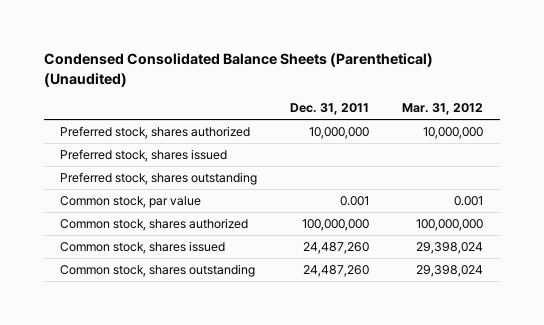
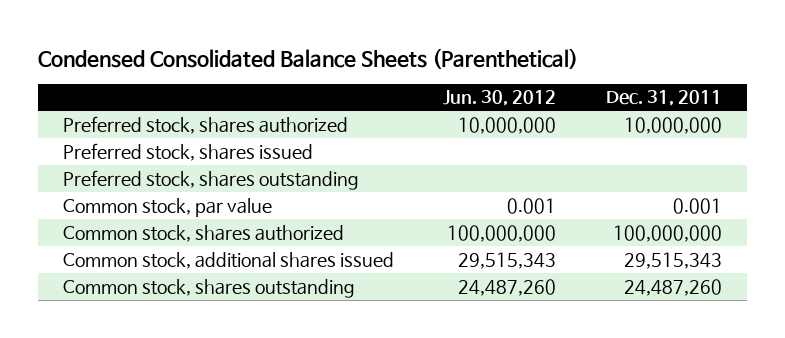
[43,52,433,87] Condensed Consolidated Balance Sheets (Parenthetical) (Unaudited) -> [38,47,579,69] Condensed Consolidated Balance Sheets (Parenthetical)
[402,103,484,116] Mar. 31, 2012 -> none
none -> [443,90,557,107] Jun. 30, 2012
[60,240,226,254] Common stock, shares issued -> [62,251,394,269] Common stock, additional shares issued
[303,241,370,254] 24,487,260 -> [623,251,722,269] 29,515,343

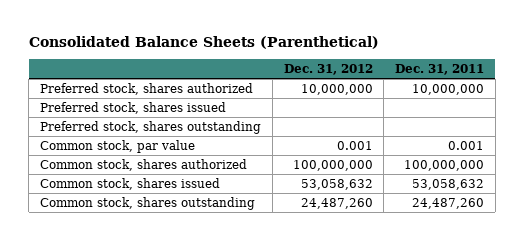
[38,47,579,69] Condensed Consolidated Balance Sheets (Parenthetical) -> [28,36,379,50] Consolidated Balance Sheets (Parenthetical)
[443,90,557,107] Jun. 30, 2012 -> none
none -> [283,63,373,75] Dec. 31, 2012
[62,251,394,269] Common stock, additional shares issued -> [40,177,221,190] Common stock, shares issued
[623,251,722,269] 29,515,343 -> [411,178,484,190] 53,058,632

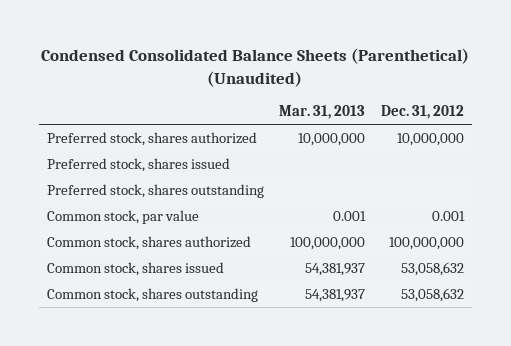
[28,36,379,50] Consolidated Balance Sheets (Parenthetical) -> [41,48,470,87] Condensed Consolidated Balance Sheets (Parenthetical) (Unaudited)
[394,63,484,75] Dec. 31, 2011 -> none
none -> [279,105,366,120] Mar. 31, 2013
[300,197,373,209] 24,487,260 -> [401,288,465,303] 53,058,632

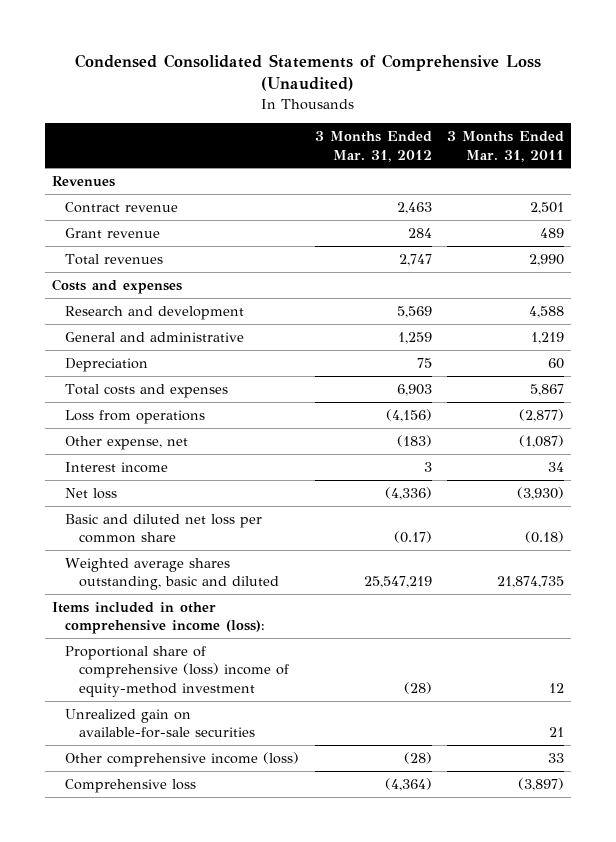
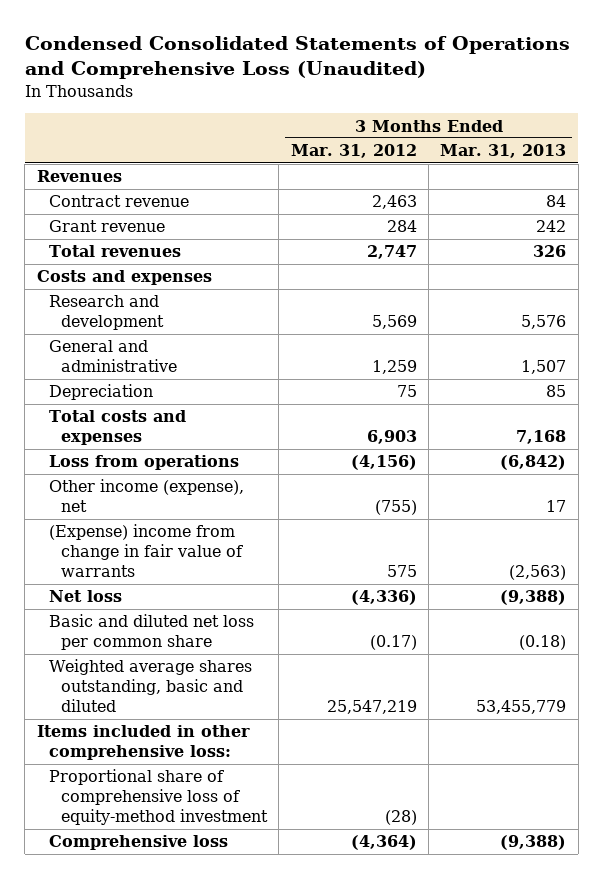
[74,54,541,92] Condensed Consolidated Statements of Comprehensive Loss (Unaudited) -> [24,36,570,80] Condensed Consolidated Statements of Operations and Comprehensive Loss (Unaudited)
[446,131,564,162] 3 Months Ended Mar. 31, 2011 -> none
none -> [440,144,567,159] Mar. 31, 2013
[65,461,169,473] Interest income -> none
[65,435,189,450] Other expense, net -> [48,479,244,513] Other income (expense), net
[396,434,432,447] (183) -> [374,500,417,516] (755)
none -> [48,524,243,578] (Expense) income from change in fair value of warrants
[65,708,255,739] Unrealized gain on available-for-sale securities -> none
[65,751,300,767] Other comprehensive income (loss) -> none
[52,601,266,635] Items included in other comprehensive income (loss): -> [36,725,250,761] Items included in other comprehensive loss:
[65,645,289,697] Proportional share of comprehensive (loss) income of equity-method investment -> [48,769,268,826] Proportional share of comprehensive loss of equity-method investment

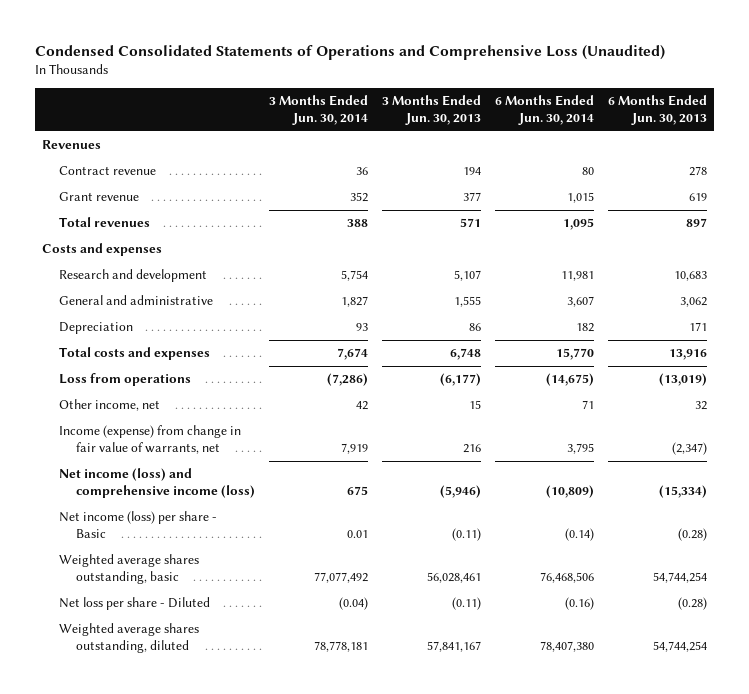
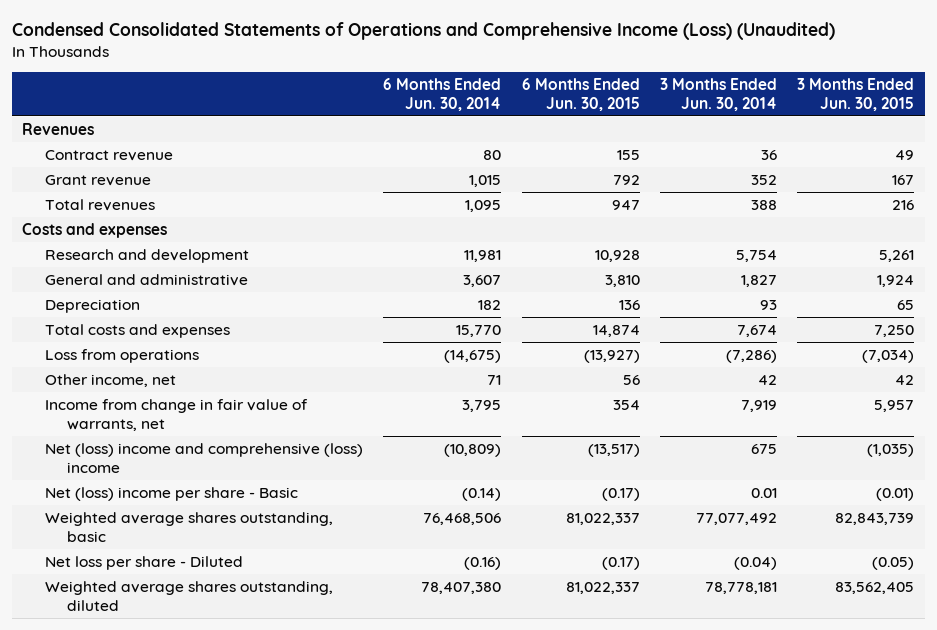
[35,45,666,61] Condensed Consolidated Statements of Operations and Comprehensive Loss (Unaudited) -> [12,21,836,40] Condensed Consolidated Statements of Operations and Comprehensive Income (Loss) (Unaudited)
[381,95,481,126] 3 Months Ended Jun. 30, 2013 -> none
[607,95,707,126] 6 Months Ended Jun. 30, 2013 -> none
none -> [521,77,640,111] 6 Months Ended Jun. 30, 2015
none -> [797,77,915,111] 3 Months Ended Jun. 30, 2015
[58,425,241,455] Income (expense) from change in fair value of warrants, net -> [44,399,308,431] Income from change in fair value of warrants, net
[58,468,255,499] Net income (loss) and comprehensive income (loss) -> [44,443,363,473] Net (loss) income and comprehensive (loss) income
[58,511,217,539] Net income (loss) per share - Basic -> [44,487,298,502] Net (loss) income per share - Basic

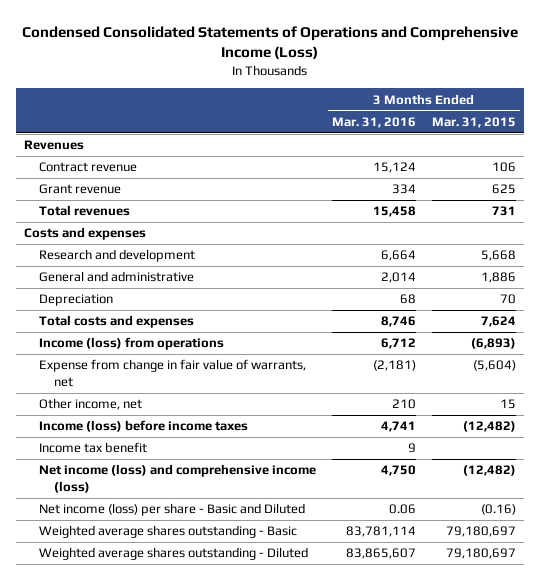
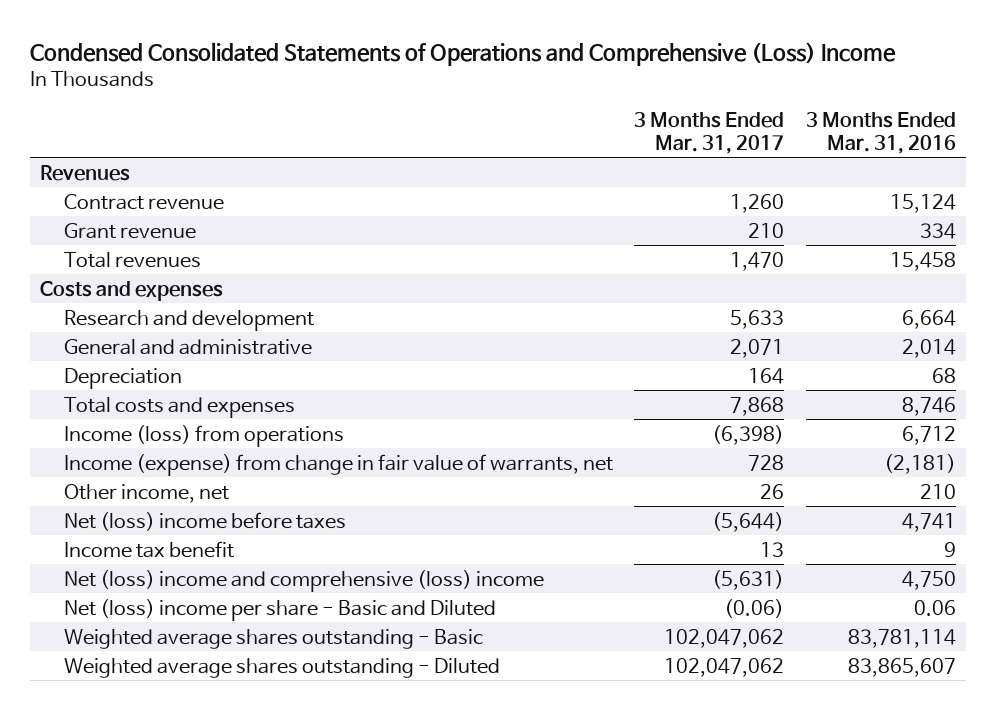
[22,25,519,60] Condensed Consolidated Statements of Operations and Comprehensive Income (Loss) -> [29,41,896,66] Condensed Consolidated Statements of Operations and Comprehensive (Loss) Income
[432,116,517,128] Mar. 31, 2015 -> none
none -> [634,111,785,154] 3 Months Ended Mar. 31, 2017
[39,359,307,388] Expense from change in fair value of warrants, net -> [64,453,614,476] Income (expense) from change in fair value of warrants, net
[39,420,249,433] Income (loss) before income taxes -> [64,511,347,531] Net (loss) income before taxes
[39,464,317,494] Net income (loss) and comprehensive income (loss) -> [64,569,545,592] Net (loss) income and comprehensive (loss) income
[39,503,306,517] Net income (loss) per share - Basic and Diluted -> [64,598,497,621] Net (loss) income per share - Basic and Diluted

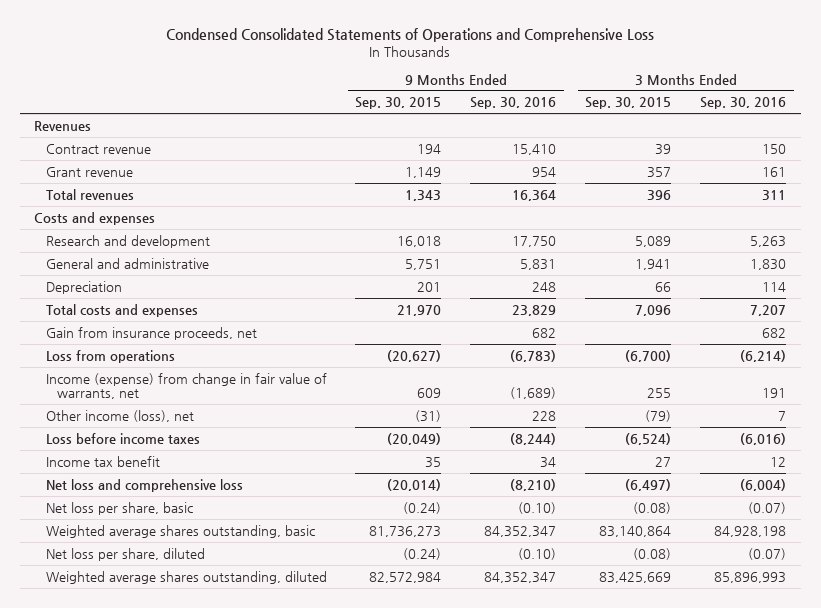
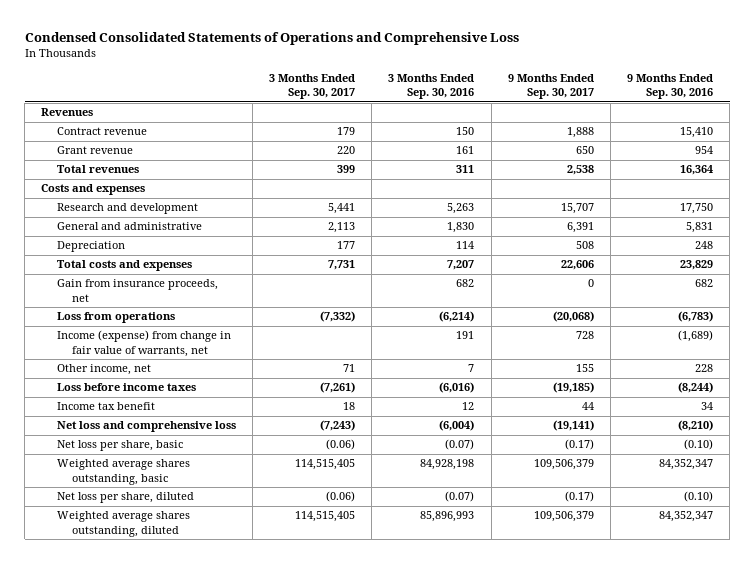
[355,97,442,110] Sep. 30, 2015 -> none
[585,97,672,110] Sep. 30, 2015 -> none
none -> [269,73,356,100] 3 Months Ended Sep. 30, 2017
none -> [507,73,594,100] 9 Months Ended Sep. 30, 2017
[45,409,194,422] Other income (loss), net -> [56,364,151,376] Other income, net

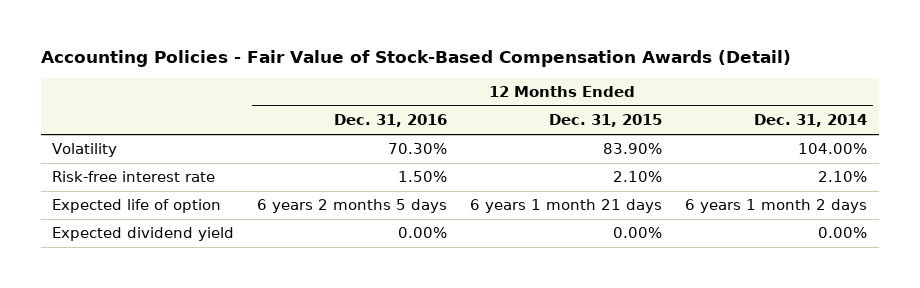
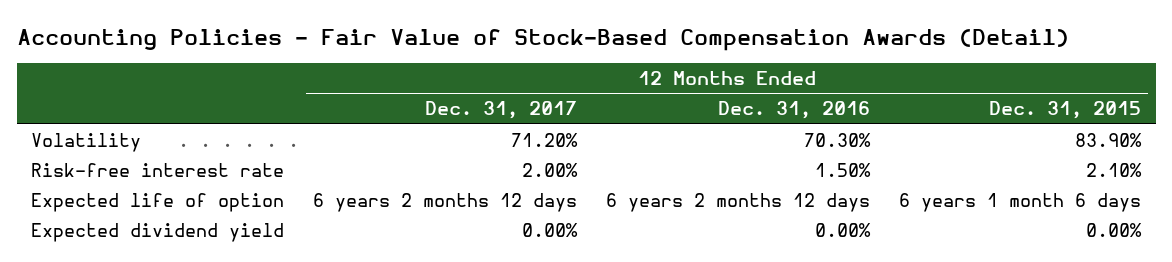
[754,114,868,128] Dec. 31, 2014 -> none
none -> [425,101,578,120] Dec. 31, 2017
[257,199,448,214] 6 years 2 months 5 days -> [606,193,871,213] 6 years 2 months 12 days
[470,199,663,214] 6 years 1 month 21 days -> [899,193,1142,213] 6 years 1 month 6 days

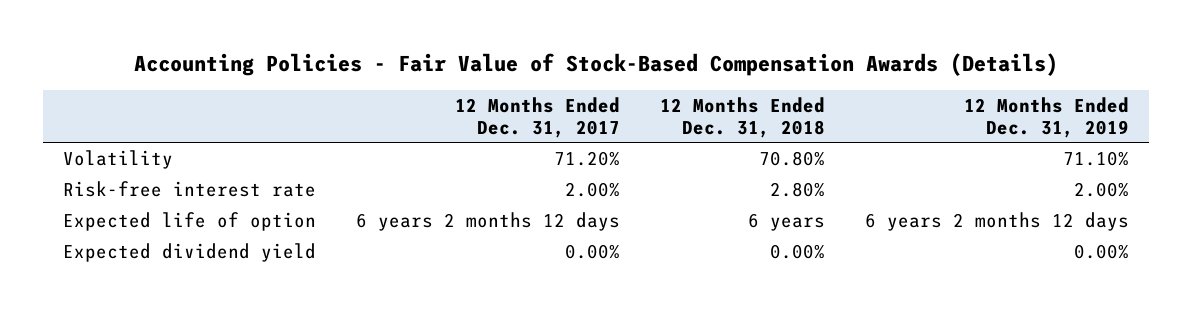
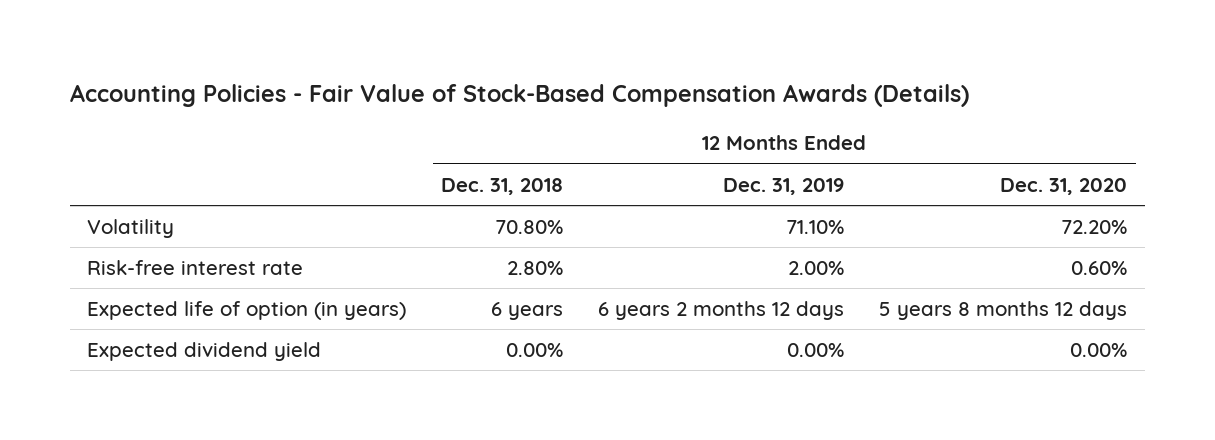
[454,96,620,138] 12 Months Ended Dec. 31, 2017 -> none
none -> [1000,177,1128,195] Dec. 31, 2020
[62,211,316,231] Expected life of option -> [87,301,407,321] Expected life of option (in years)

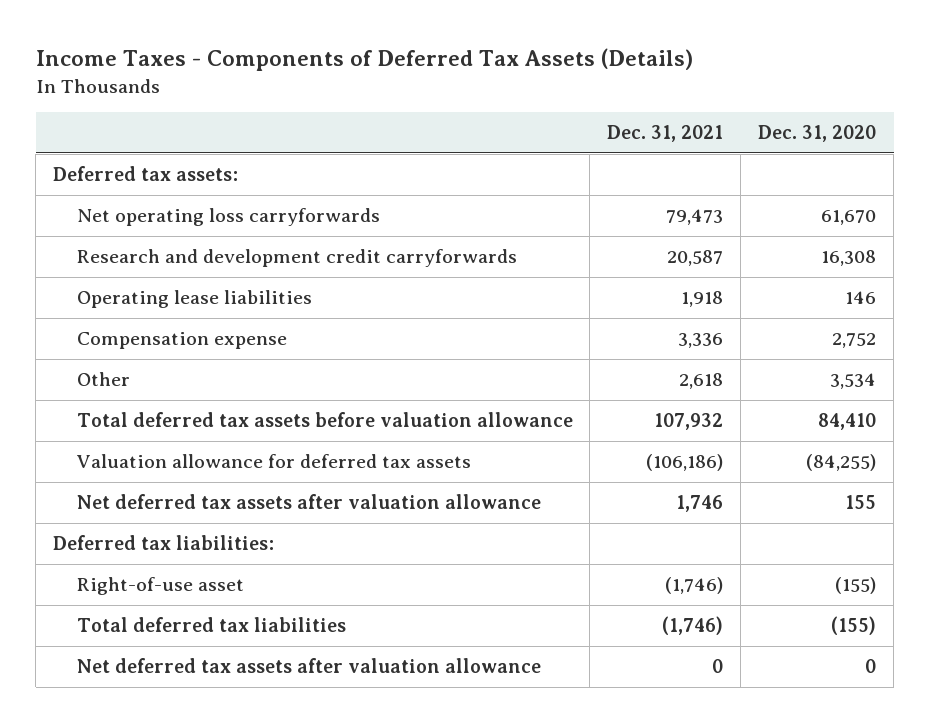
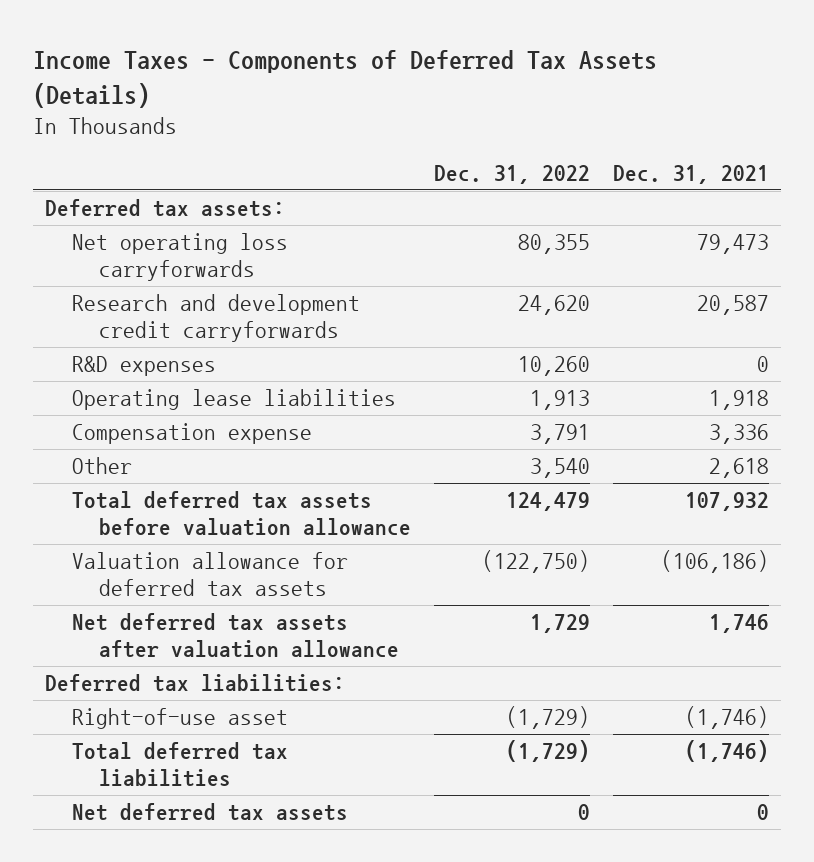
[758,125,877,143] Dec. 31, 2020 -> none
none -> [434,165,591,185] Dec. 31, 2022
none -> [71,356,216,377] R&D expenses
[76,658,541,674] Net deferred tax assets after valuation allowance -> [71,803,348,822] Net deferred tax assets

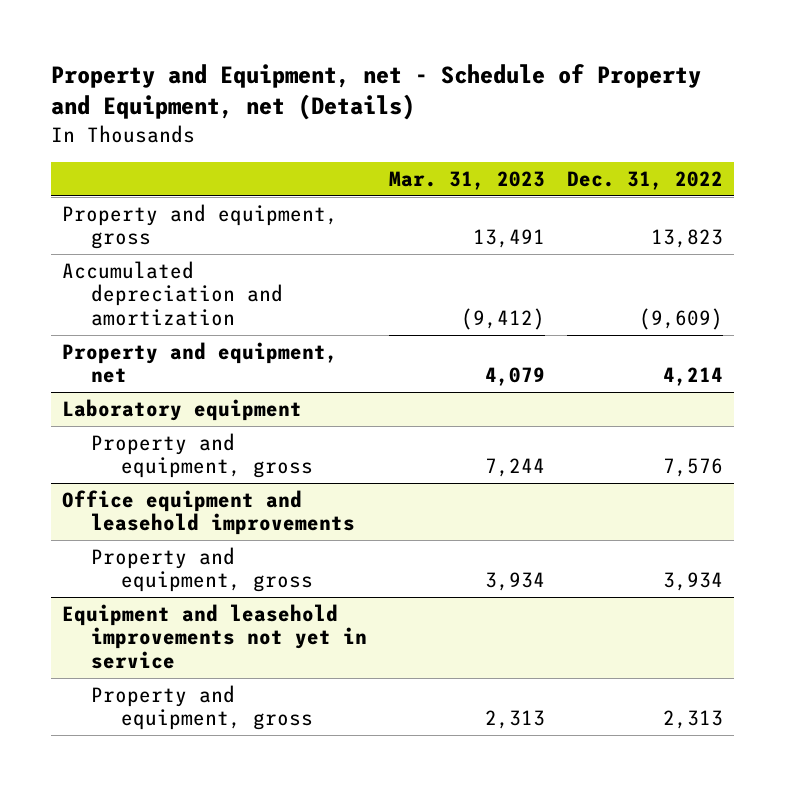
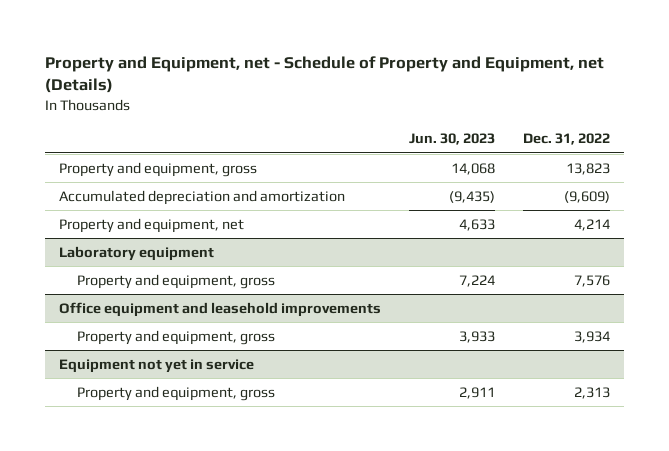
[389,171,546,191] Mar. 31, 2023 -> none
none -> [409,133,496,146] Jun. 30, 2023
[62,603,368,669] Equipment and leasehold improvements not yet in service -> [59,358,255,373] Equipment not yet in service

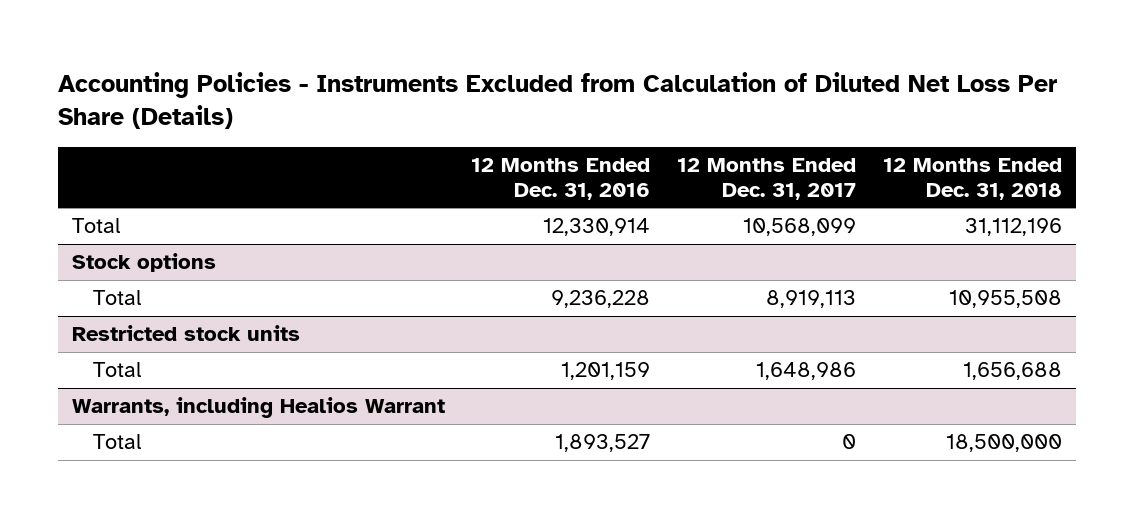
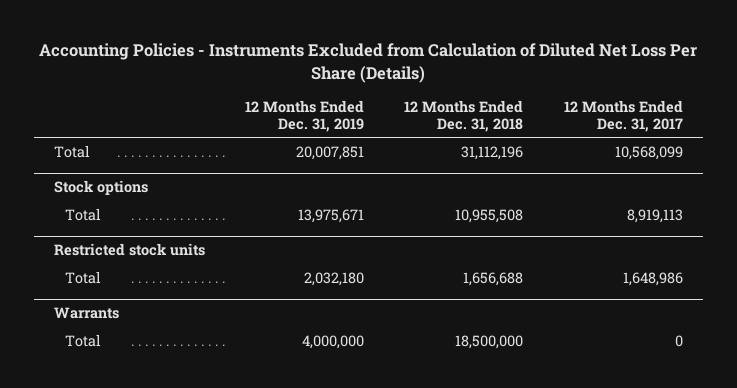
[471,157,651,200] 12 Months Ended Dec. 31, 2016 -> none
none -> [245,99,365,133] 12 Months Ended Dec. 31, 2019
[71,397,445,419] Warrants, including Healios Warrant -> [54,307,120,320] Warrants

